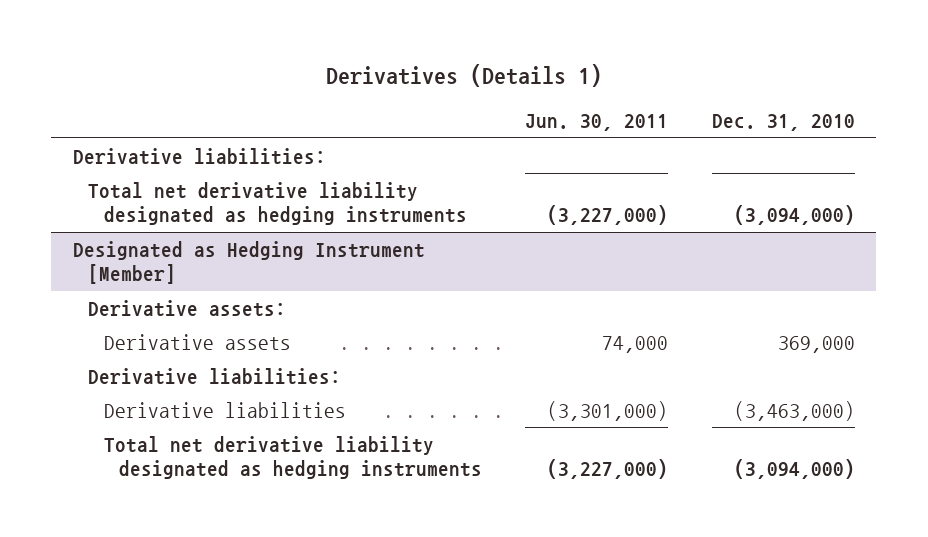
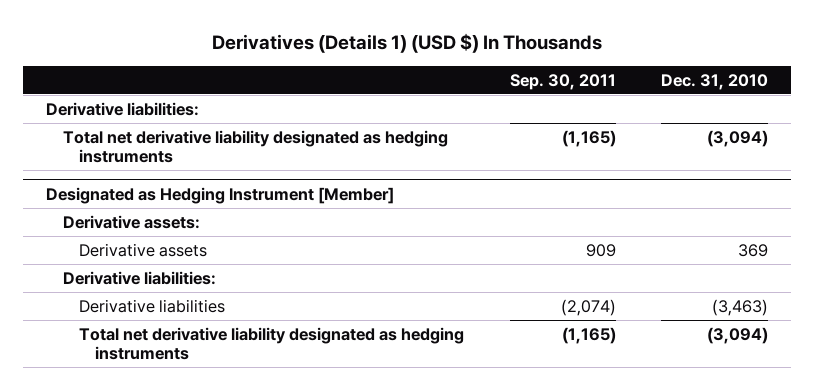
[325,64,602,88] Derivatives (Details 1) -> [212,33,603,54] Derivatives (Details 1) (USD $) In Thousands
[525,114,669,132] Jun. 30, 2011 -> none
none -> [509,73,616,90] Sep. 30, 2011
[733,205,855,226] (3,094,000) -> [707,129,769,147] (3,094)
[777,335,855,353] 369,000 -> [738,243,769,257] 369
[733,400,855,421] (3,463,000) -> [712,298,769,316] (3,463)
[733,459,855,480] (3,094,000) -> [707,326,769,344] (3,094)

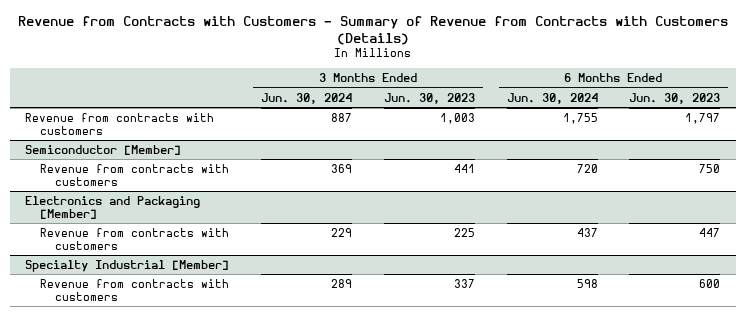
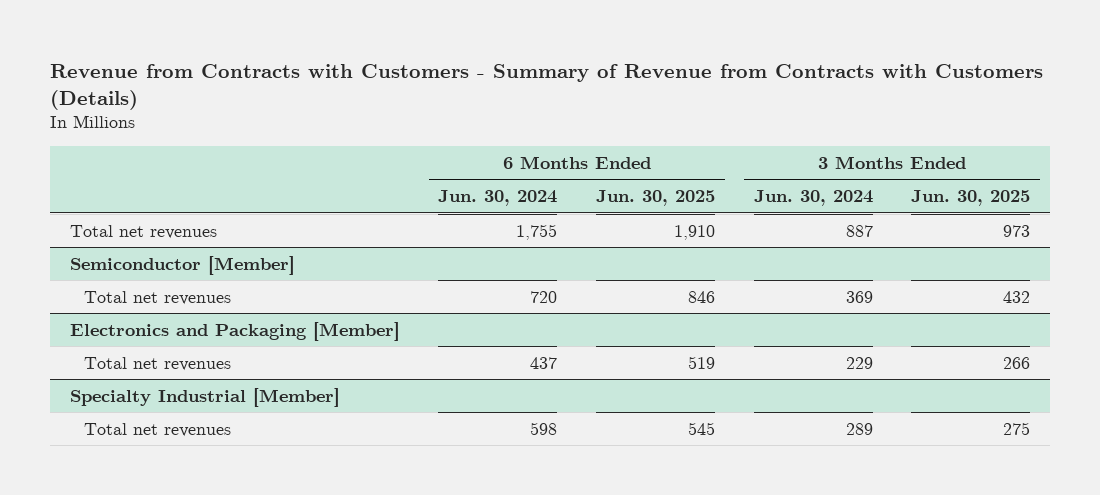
[383,92,475,104] Jun. 30, 2023 -> none
[629,92,721,104] Jun. 30, 2023 -> none
none -> [595,189,715,206] Jun. 30, 2025
none -> [911,189,1031,206] Jun. 30, 2025
[25,112,215,135] Revenue from contracts with customers -> [69,224,217,239] Total net revenues
[39,163,229,186] Revenue from contracts with customers -> [83,290,231,305] Total net revenues
[39,227,229,250] Revenue from contracts with customers -> [83,356,231,371] Total net revenues
[39,278,229,301] Revenue from contracts with customers -> [83,422,231,437] Total net revenues

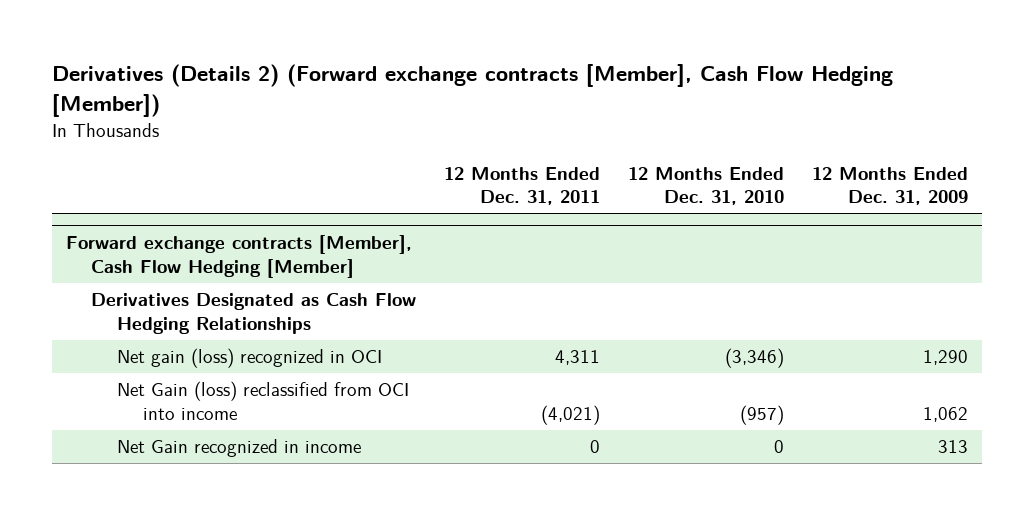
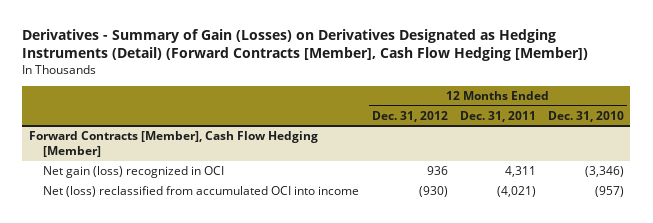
[51,64,893,118] Derivatives (Details 2) (Forward exchange contracts [Member], Cash Flow Hedging [Member]) -> [22,29,589,62] Derivatives - Summary of Gain (Losses) on Derivatives Designated as Hedging Instruments (Detail) (Forward Contracts [Member], Cash Flow Hedging [Member])
[811,166,968,206] 12 Months Ended Dec. 31, 2009 -> none
none -> [371,110,448,122] Dec. 31, 2012
[91,293,417,335] Derivatives Designated as Cash Flow Hedging Relationships -> none
[65,235,412,279] Forward exchange contracts [Member], Cash Flow Hedging [Member] -> [28,131,318,157] Forward Contracts [Member], Cash Flow Hedging [Member]
[117,439,362,458] Net Gain recognized in income -> none
[117,381,410,421] Net Gain (loss) reclassified from OCI into income -> [43,186,360,198] Net (loss) reclassified from accumulated OCI into income

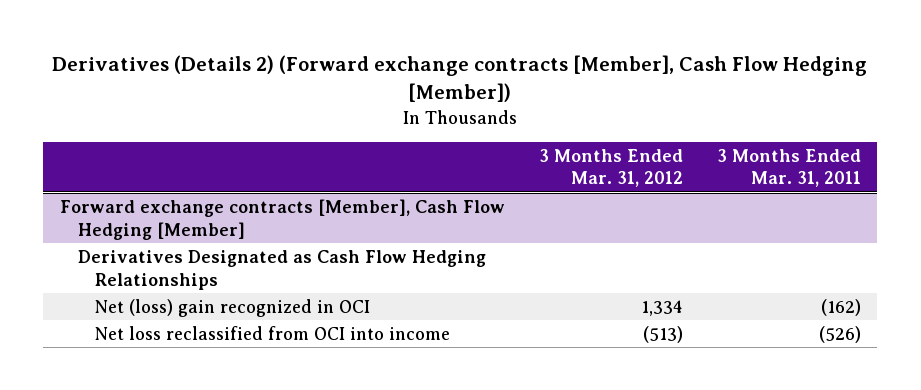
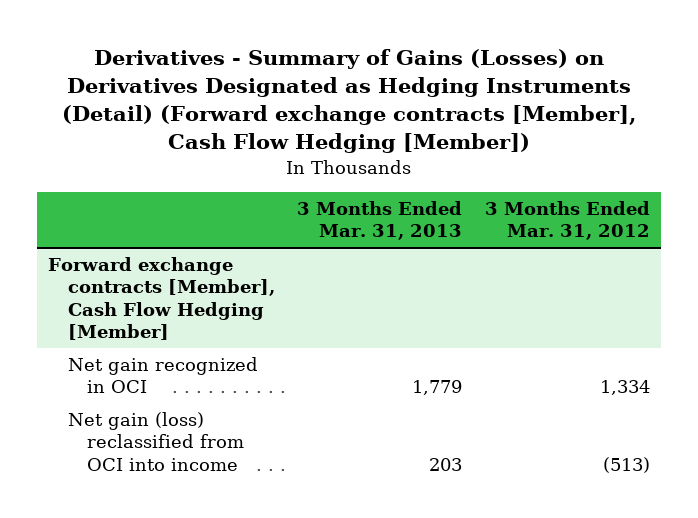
[52,55,868,103] Derivatives (Details 2) (Forward exchange contracts [Member], Cash Flow Hedging [Member]) -> [61,48,636,154] Derivatives - Summary of Gains (Losses) on Derivatives Designated as Hedging Instruments (Detail) (Forward exchange contracts [Member], Cash Flow Hedging [Member])
[716,148,861,188] 3 Months Ended Mar. 31, 2011 -> none
none -> [297,200,463,241] 3 Months Ended Mar. 31, 2013
[77,249,486,290] Derivatives Designated as Cash Flow Hedging Relationships -> none
[94,298,370,317] Net (loss) gain recognized in OCI -> [67,357,258,394] Net gain recognized in OCI
[94,325,450,340] Net loss reclassified from OCI into income -> [67,412,245,471] Net gain (loss) reclassified from OCI into income

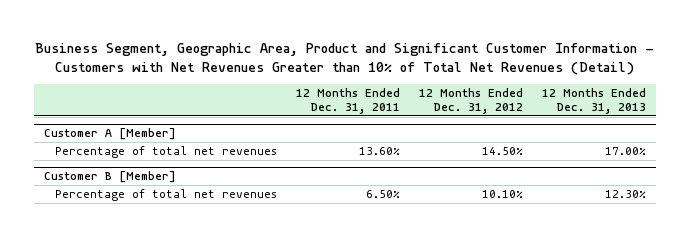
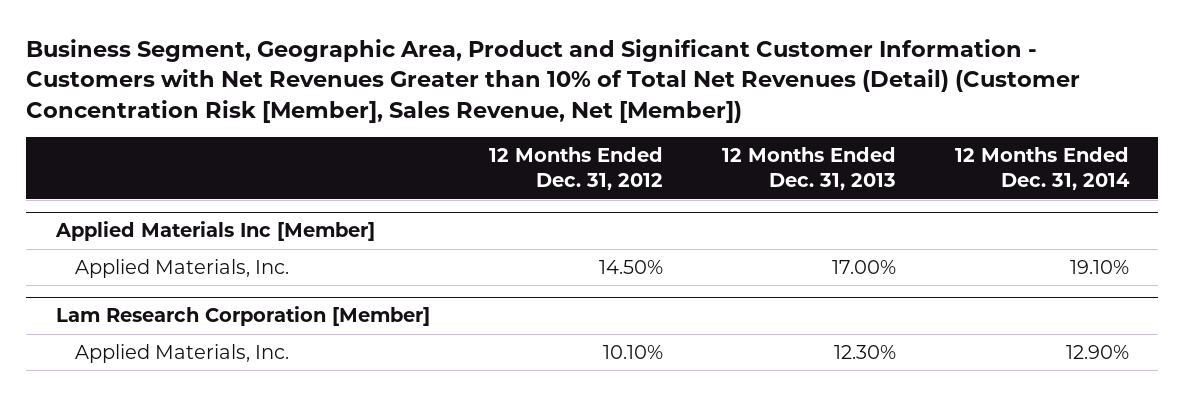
[35,42,655,75] Business Segment, Geographic Area, Product and Significant Customer Information - Customers with Net Revenues Greater than 10% of Total Net Revenues (Detail) -> [26,38,1081,123] Business Segment, Geographic Area, Product and Significant Customer Information - Customers with Net Revenues Greater than 10% of Total Net Revenues (Detail) (Customer Concentration Risk [Member], Sales Revenue, Net [Member])
[296,87,401,114] 12 Months Ended Dec. 31, 2011 -> none
none -> [954,147,1130,191] 12 Months Ended Dec. 31, 2014
[43,128,176,141] Customer A [Member] -> none
[43,171,176,184] Customer B [Member] -> none
none -> [54,221,375,242] Applied Materials Inc [Member]
[55,146,278,159] Percentage of total net revenues -> [74,258,289,278] Applied Materials, Inc.
none -> [55,306,430,327] Lam Research Corporation [Member]
[55,189,278,202] Percentage of total net revenues -> [74,343,289,363] Applied Materials, Inc.

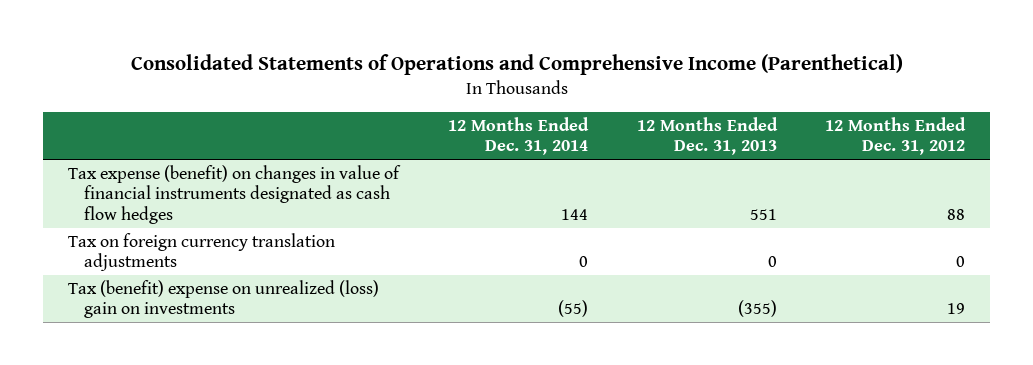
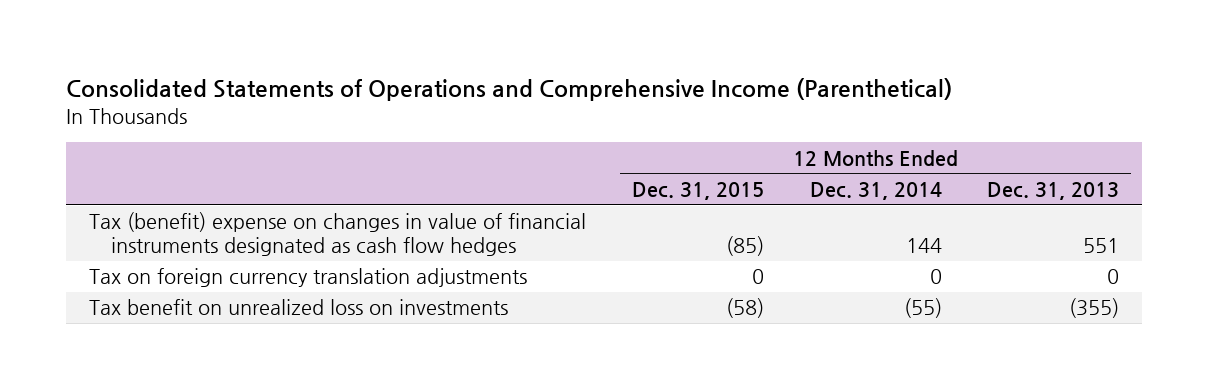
[825,116,967,156] 12 Months Ended Dec. 31, 2012 -> none
none -> [631,181,764,200] Dec. 31, 2015
[67,164,401,225] Tax expense (benefit) on changes in value of financial instruments designated as cash flow hedges -> [88,212,586,257] Tax (benefit) expense on changes in value of financial instruments designated as cash flow hedges
[67,279,379,319] Tax (benefit) expense on unrealized (loss) gain on investments -> [88,299,508,316] Tax benefit on unrealized loss on investments

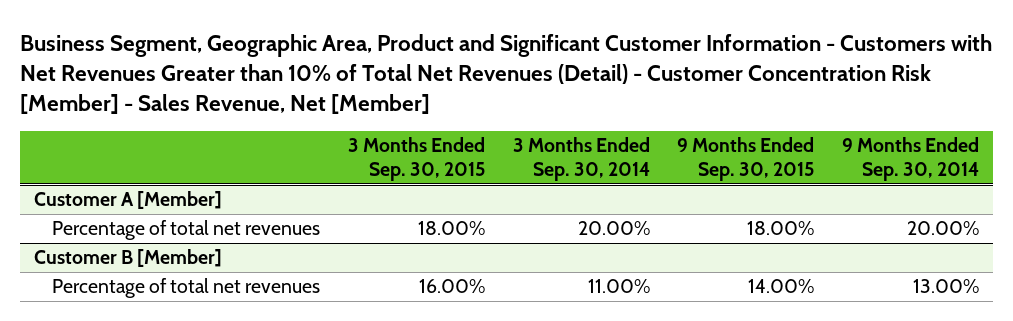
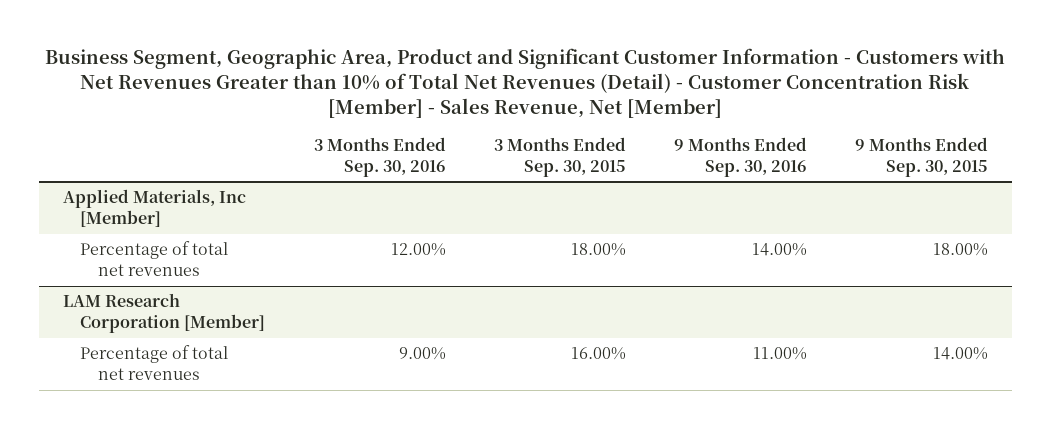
[512,137,650,181] 3 Months Ended Sep. 30, 2014 -> none
[842,137,980,181] 9 Months Ended Sep. 30, 2014 -> none
none -> [313,137,446,177] 3 Months Ended Sep. 30, 2016
none -> [673,137,807,177] 9 Months Ended Sep. 30, 2016
[34,191,223,210] Customer A [Member] -> [62,189,246,227] Applied Materials, Inc [Member]
[34,249,223,268] Customer B [Member] -> [62,293,266,333] LAM Research Corporation [Member]

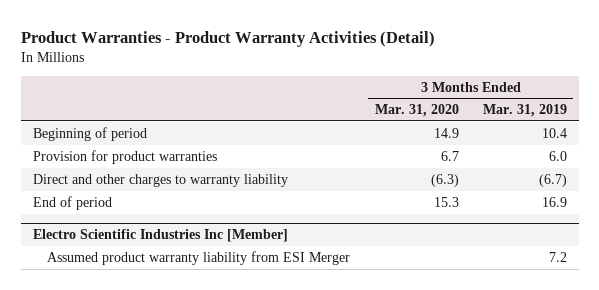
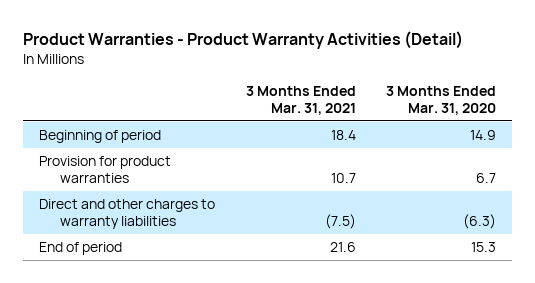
[482,104,567,118] Mar. 31, 2019 -> none
none -> [245,85,356,115] 3 Months Ended Mar. 31, 2021
[32,173,288,187] Direct and other charges to warranty liability -> [38,199,215,230] Direct and other charges to warranty liabilities
[32,228,288,242] Electro Scientific Industries Inc [Member] -> none
[47,250,351,265] Assumed product warranty liability from ESI Merger -> none

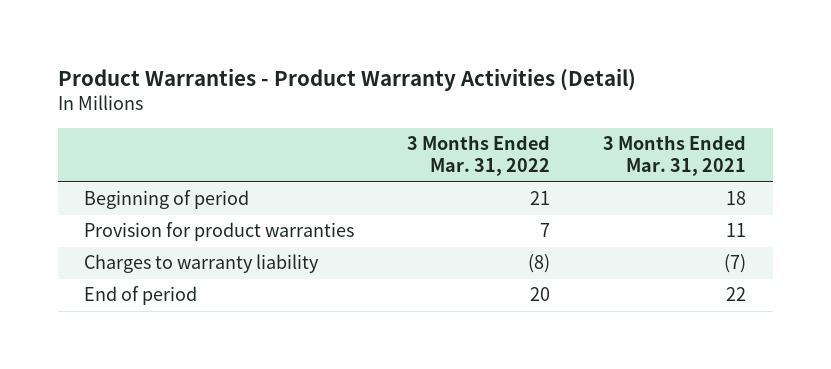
[386,85,497,115] 3 Months Ended Mar. 31, 2020 -> none
none -> [407,135,551,177] 3 Months Ended Mar. 31, 2022
[330,130,356,141] 18.4 -> [726,191,747,206] 18
[330,173,356,184] 10.7 -> [726,223,747,238] 11
[38,199,215,230] Direct and other charges to warranty liabilities -> [84,254,320,274] Charges to warranty liability
[324,214,356,230] (7.5) -> [724,254,747,274] (7)
[329,242,356,253] 21.6 -> [726,287,747,302] 22

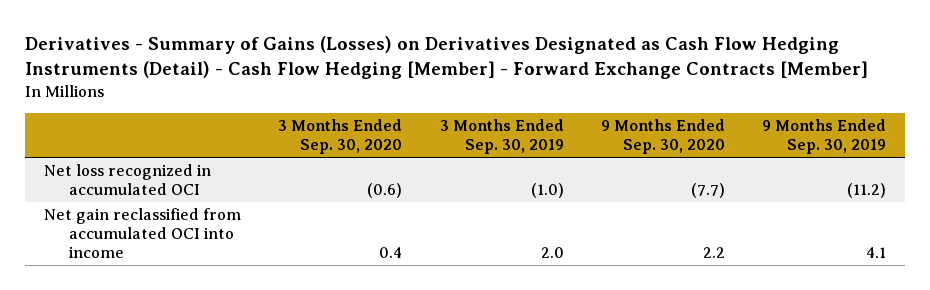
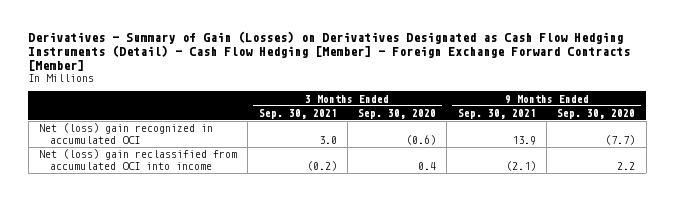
[24,35,868,80] Derivatives - Summary of Gains (Losses) on Derivatives Designated as Cash Flow Hedging Instruments (Detail) - Cash Flow Hedging [Member] - Forward Exchange Contracts [Member] -> [28,31,631,72] Derivatives - Summary of Gain (Losses) on Derivatives Designated as Cash Flow Hedging Instruments (Detail) - Cash Flow Hedging [Member] - Foreign Exchange Forward Contracts [Member]
[439,119,564,155] 3 Months Ended Sep. 30, 2019 -> none
[762,119,887,155] 9 Months Ended Sep. 30, 2019 -> none
none -> [258,108,337,119] Sep. 30, 2021
none -> [457,108,536,119] Sep. 30, 2021
[43,164,211,195] Net loss recognized in accumulated OCI -> [39,123,214,144] Net (loss) gain recognized in accumulated OCI
[43,208,241,258] Net gain reclassified from accumulated OCI into income -> [39,149,238,170] Net (loss) gain reclassified from accumulated OCI into income

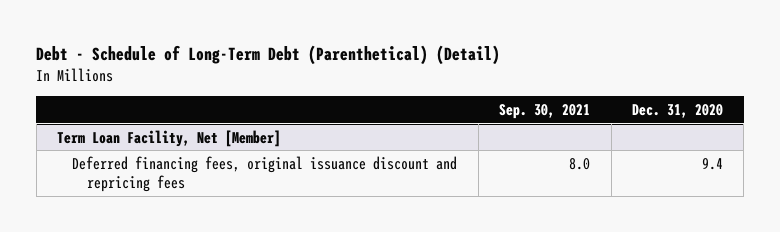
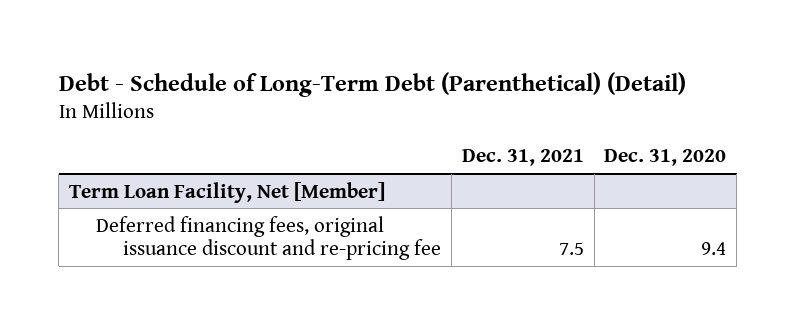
[499,103,591,119] Sep. 30, 2021 -> none
none -> [461,149,584,167] Dec. 31, 2021
[72,155,458,192] Deferred financing fees, original issuance discount and repricing fees -> [96,215,442,261] Deferred financing fees, original issuance discount and re-pricing fee

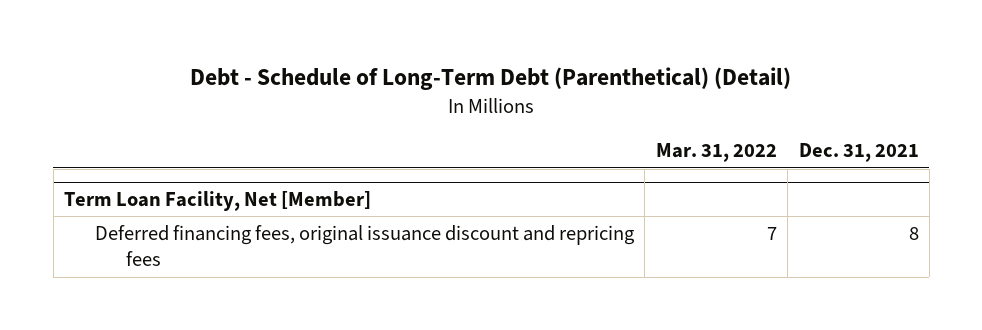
[604,149,727,167] Dec. 31, 2020 -> none
none -> [655,143,777,163] Mar. 31, 2022
[96,215,442,261] Deferred financing fees, original issuance discount and re-pricing fee -> [95,224,636,267] Deferred financing fees, original issuance discount and repricing fees
[558,242,584,256] 7.5 -> [908,226,919,240] 8

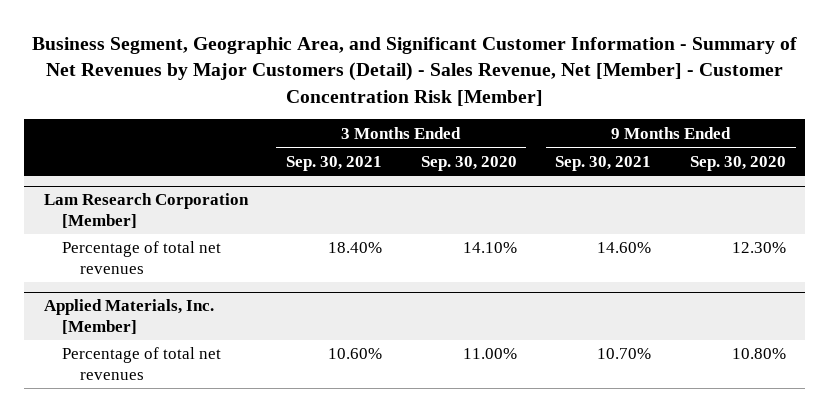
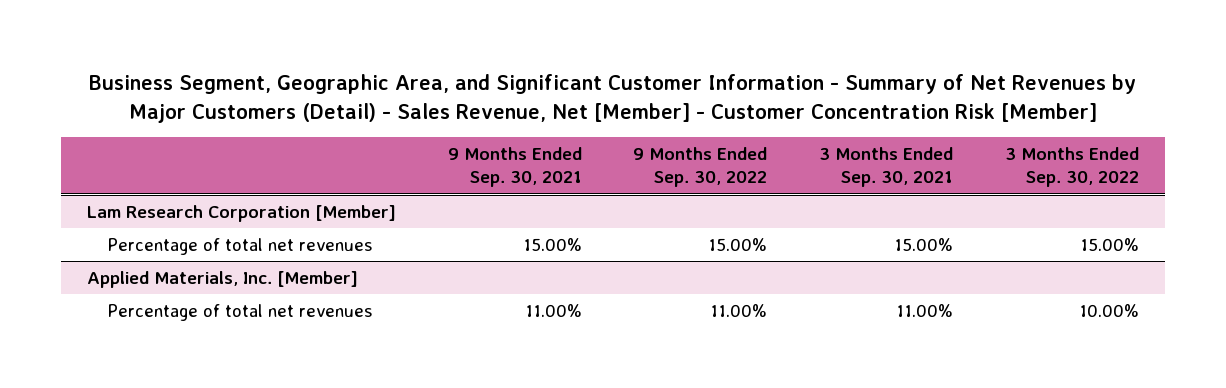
[420,155,517,171] Sep. 30, 2020 -> none
[689,155,786,171] Sep. 30, 2020 -> none
none -> [633,147,768,188] 9 Months Ended Sep. 30, 2022
none -> [1004,147,1139,188] 3 Months Ended Sep. 30, 2022
[328,242,383,254] 18.40% -> [894,238,954,252] 15.00%
[597,242,652,254] 14.60% -> [522,238,582,252] 15.00%
[328,348,383,360] 10.60% -> [896,304,954,318] 11.00%
[597,348,652,360] 10.70% -> [524,304,582,318] 11.00%

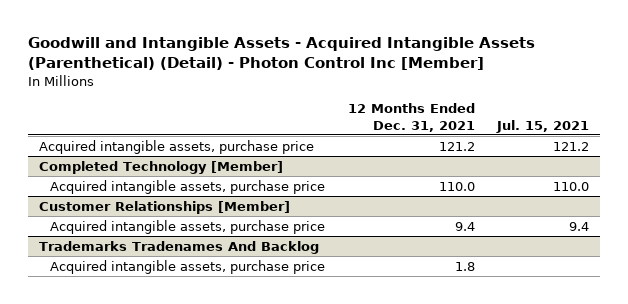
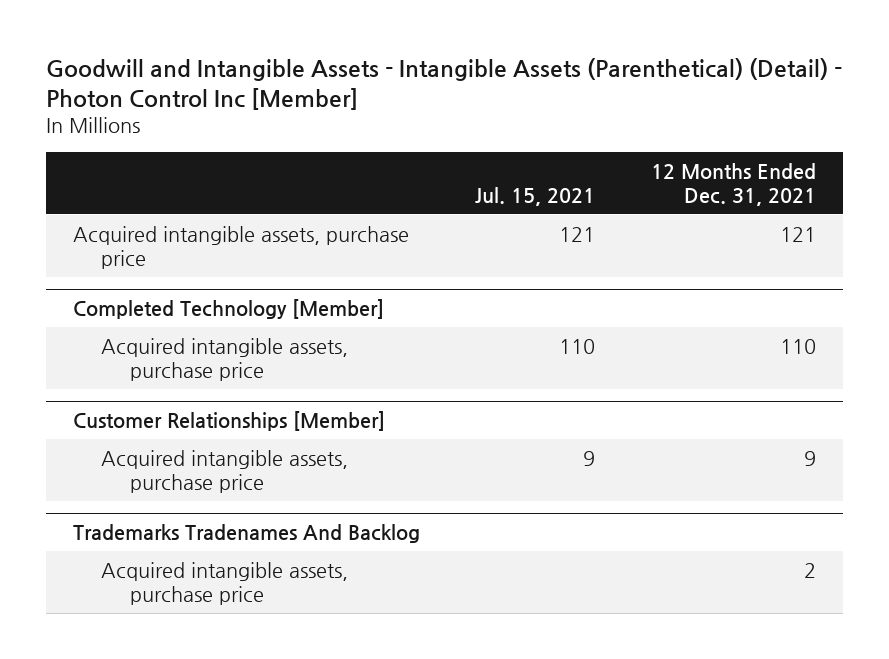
[27,36,535,71] Goodwill and Intangible Assets - Acquired Intangible Assets (Parenthetical) (Detail) - Photon Control Inc [Member] -> [45,57,842,111] Goodwill and Intangible Assets - Intangible Assets (Parenthetical) (Detail) - Photon Control Inc [Member]
[438,141,475,151] 121.2 -> [779,226,816,242] 121
[553,141,590,151] 121.2 -> [559,226,596,242] 121
[438,181,475,191] 110.0 -> [779,338,816,354] 110
[553,181,590,191] 110.0 -> [559,338,596,354] 110
[454,221,475,231] 9.4 -> [803,450,816,466] 9
[569,221,590,231] 9.4 -> [583,450,596,466] 9
[454,261,475,271] 1.8 -> [803,562,816,578] 2

